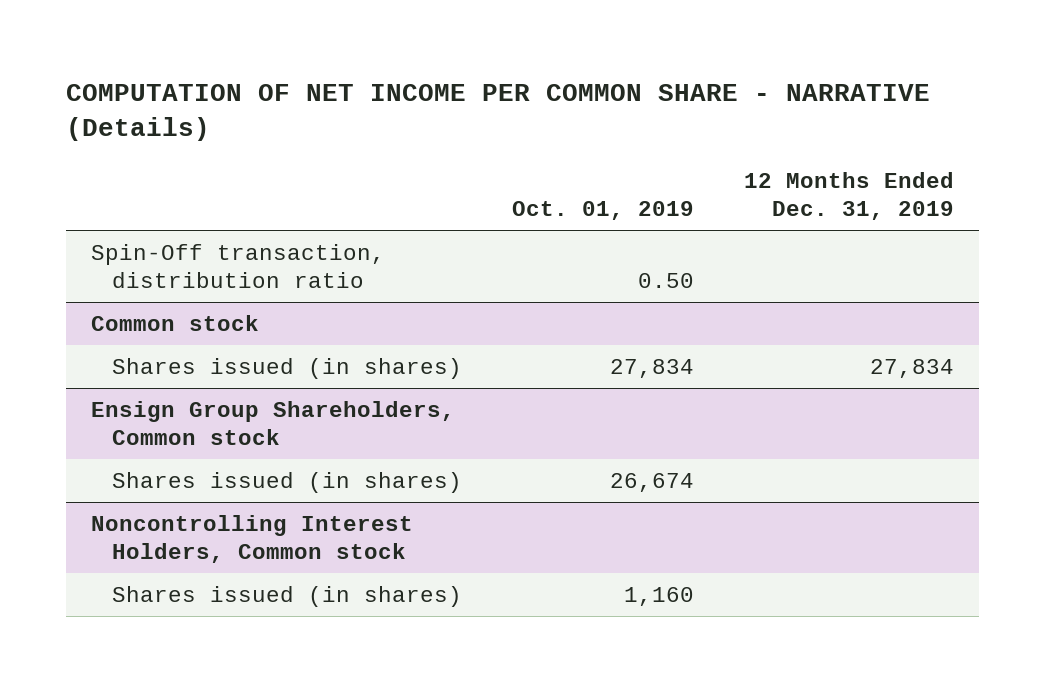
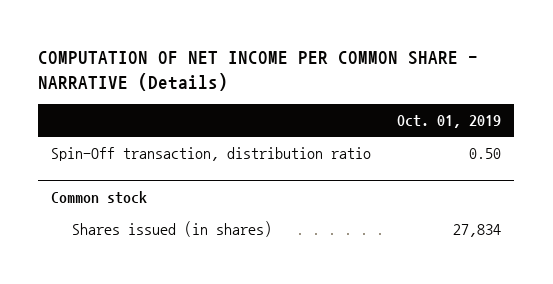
[743,171,954,220] 12 Months Ended Dec. 31, 2019 -> none
[91,401,456,446] Ensign Group Shareholders, Common stock -> none
[111,472,462,494] Shares issued (in shares) -> none
[91,515,414,564] Noncontrolling Interest Holders, Common stock -> none
[111,586,462,608] Shares issued (in shares) -> none

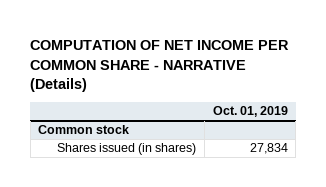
[51,147,372,162] Spin-Off transaction, distribution ratio -> none

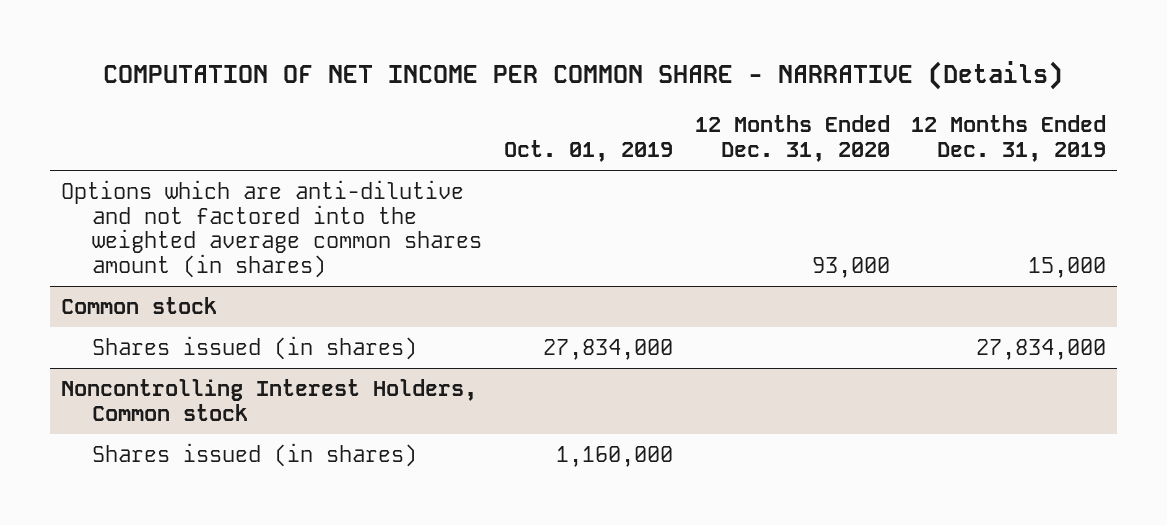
none -> [694,115,890,163] 12 Months Ended Dec. 31, 2020
none -> [911,115,1107,163] 12 Months Ended Dec. 31, 2019
none -> [60,180,483,278] Options which are anti-dilutive and not factored into the weighted average common shares amount (in shares)
[249,143,288,155] 27,834 -> [543,339,674,361] 27,834,000
none -> [60,379,477,421] Noncontrolling Interest Holders, Common stock
none -> [92,443,418,468] Shares issued (in shares)

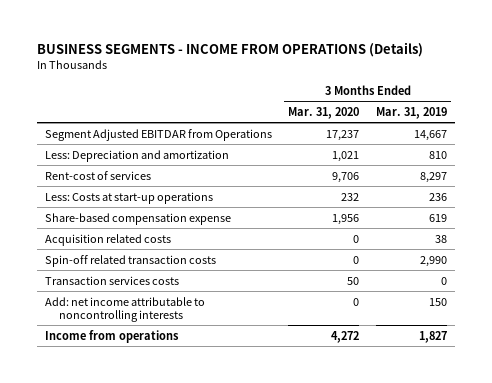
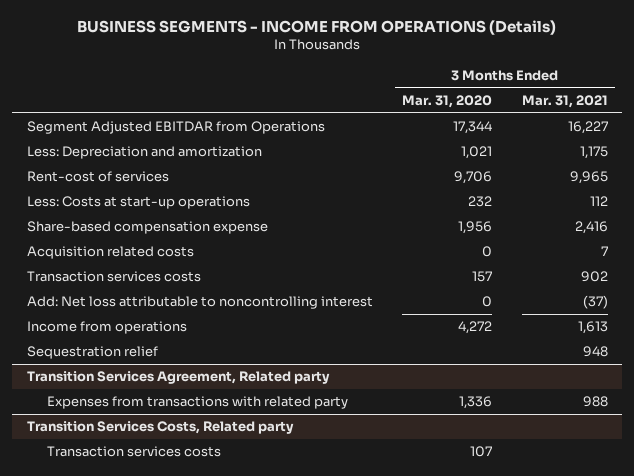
[375,106,447,119] Mar. 31, 2019 -> none
none -> [521,94,608,108] Mar. 31, 2021
[326,129,360,141] 17,237 -> [453,121,493,135] 17,344
[45,254,217,267] Spin-off related transaction costs -> none
[347,276,360,285] 50 -> [472,271,493,283] 157
[45,296,206,322] Add: net income attributable to noncontrolling interests -> [26,296,373,310] Add: Net loss attributable to noncontrolling interest
none -> [26,346,158,360] Sequestration relief
none -> [26,371,330,385] Transition Services Agreement, Related party
none -> [47,396,349,410] Expenses from transactions with related party
none -> [26,421,294,435] Transition Services Costs, Related party
none -> [47,446,222,458] Transaction services costs

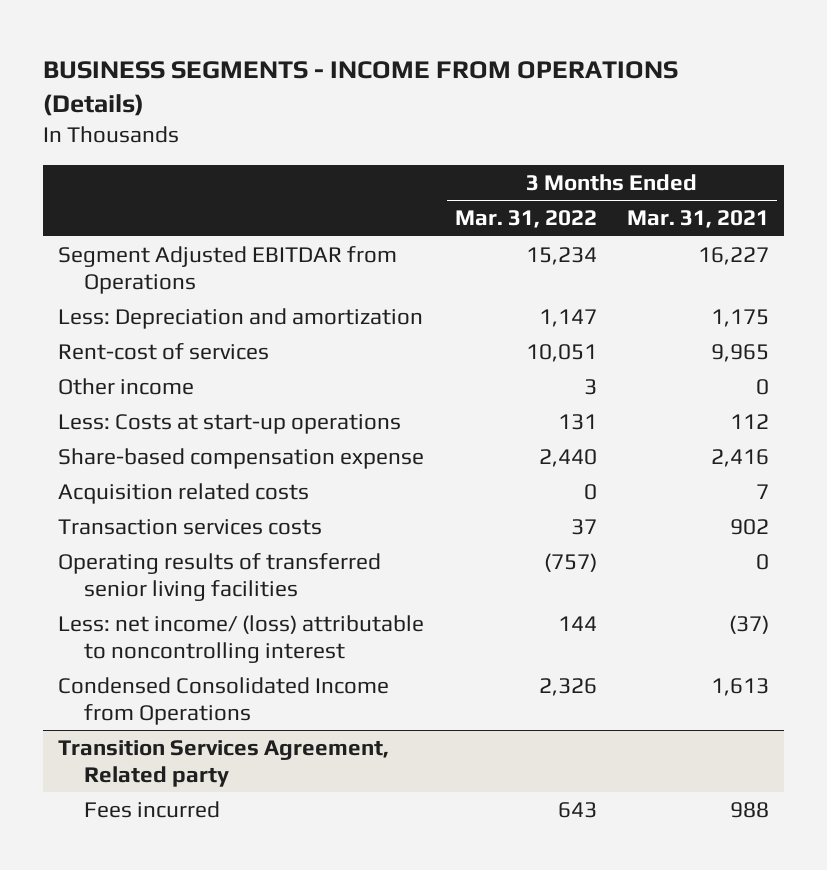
[402,94,493,108] Mar. 31, 2020 -> none
none -> [454,210,597,229] Mar. 31, 2022
none -> [58,377,195,395] Other income
[26,346,158,360] Sequestration relief -> none
none -> [58,552,382,601] Operating results of transferred senior living facilities
[26,296,373,310] Add: Net loss attributable to noncontrolling interest -> [58,614,425,663] Less: net income/ (loss) attributable to noncontrolling interest
[26,321,187,335] Income from operations -> [58,676,390,725] Condensed Consolidated Income from Operations
[26,421,294,435] Transition Services Costs, Related party -> none
[47,446,222,458] Transaction services costs -> none
[47,396,349,410] Expenses from transactions with related party -> [84,800,221,818] Fees incurred

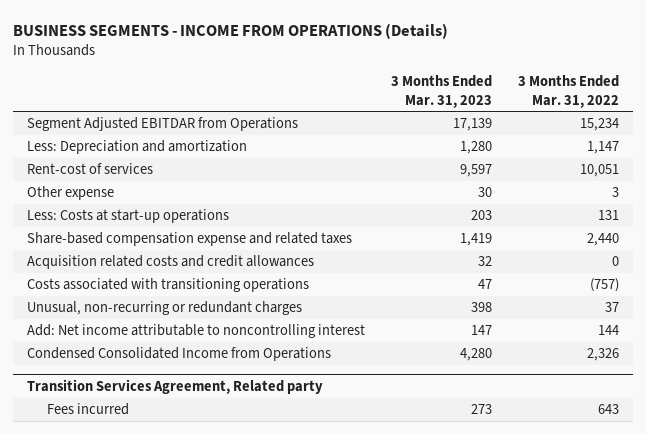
[627,210,770,229] Mar. 31, 2021 -> none
none -> [390,74,492,108] 3 Months Ended Mar. 31, 2023
[58,377,195,395] Other income -> [26,186,114,201] Other expense
[58,518,323,535] Transaction services costs -> none
[58,447,425,469] Share-based compensation expense -> [26,232,352,247] Share-based compensation expense and related taxes
[58,482,310,504] Acquisition related costs -> [26,255,314,270] Acquisition related costs and credit allowances
[58,552,382,601] Operating results of transferred senior living facilities -> [26,278,309,293] Costs associated with transitioning operations
none -> [26,301,302,316] Unusual, non-recurring or redundant charges
[58,614,425,663] Less: net income/ (loss) attributable to noncontrolling interest -> [26,324,365,339] Add: Net income attributable to noncontrolling interest

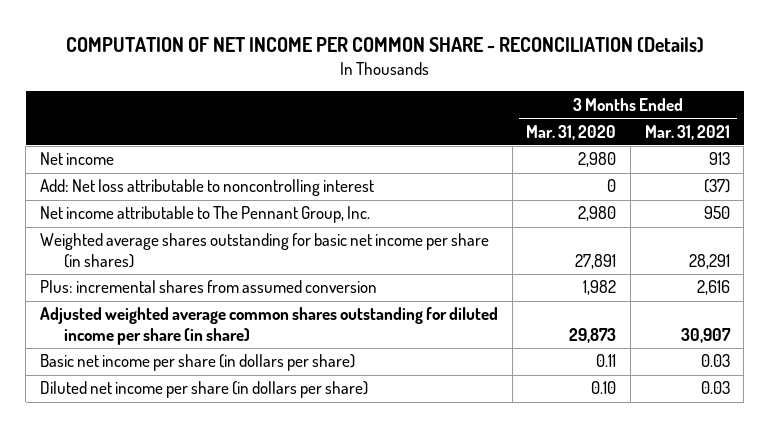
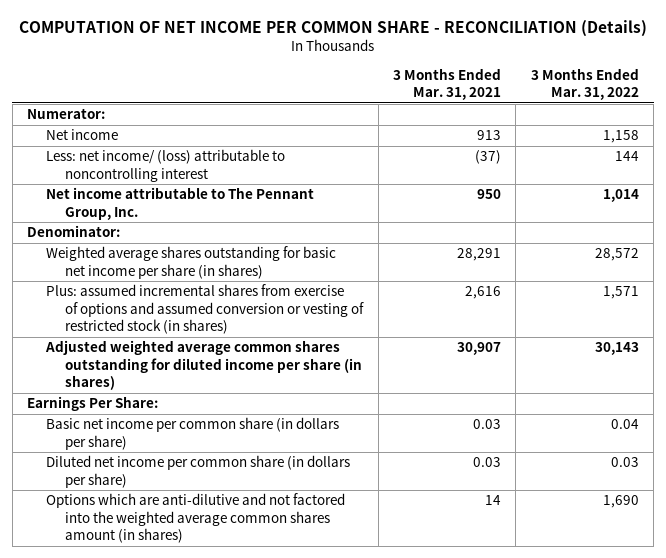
[526,124,617,140] Mar. 31, 2020 -> none
none -> [530,68,639,101] 3 Months Ended Mar. 31, 2022
none -> [27,108,106,120] Numerator:
[39,179,374,197] Add: Net loss attributable to noncontrolling interest -> [46,149,286,182] Less: net income/ (loss) attributable to noncontrolling interest
none -> [27,225,121,238] Denominator:
[39,280,377,294] Plus: incremental shares from assumed conversion -> [46,284,365,334] Plus: assumed incremental shares from exercise of options and assumed conversion or vesting of restricted stock (in shares)
[39,307,498,346] Adjusted weighted average common shares outstanding for diluted income per share (in share) -> [45,340,363,390] Adjusted weighted average common shares outstanding for diluted income per share (in shares)
none -> [27,396,159,412] Earnings Per Share:
[39,354,355,372] Basic net income per share (in dollars per share) -> [46,417,340,450] Basic net income per common share (in dollars per share)
[39,381,368,399] Diluted net income per share (in dollars per share) -> [46,455,351,488] Diluted net income per common share (in dollars per share)
none -> [46,493,346,543] Options which are anti-dilutive and not factored into the weighted average common shares amount (in shares)

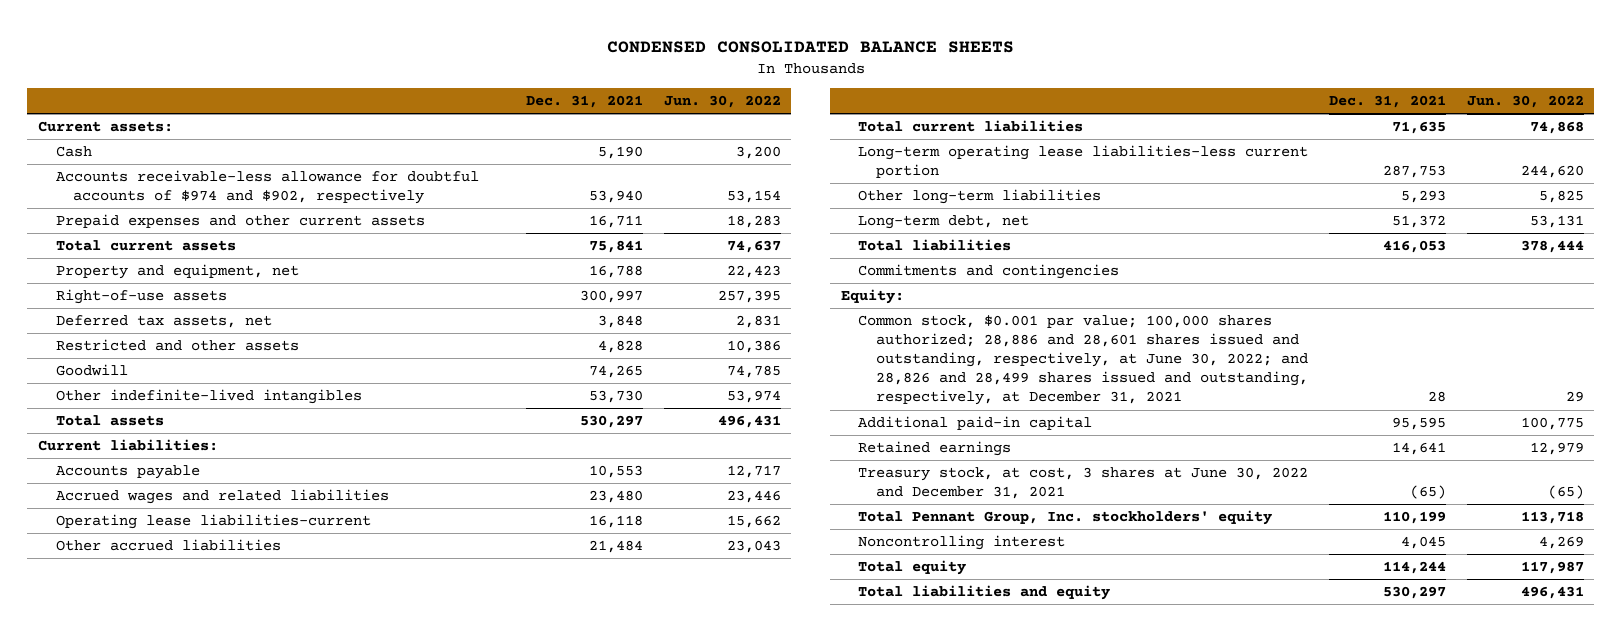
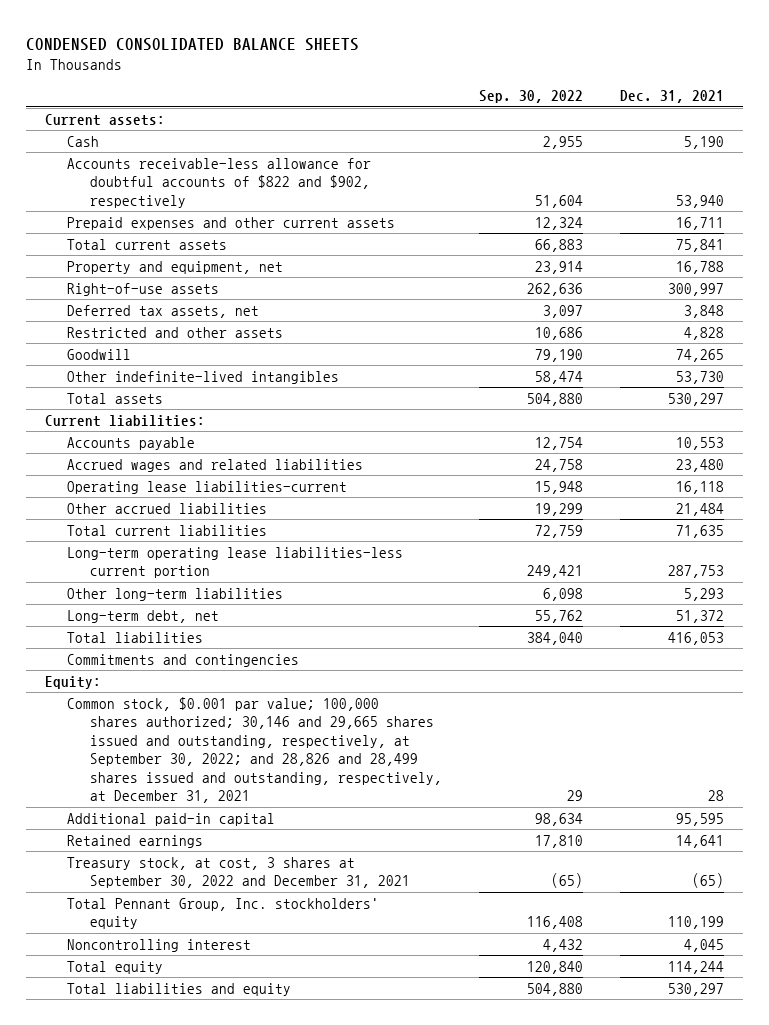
[664,95,782,109] Jun. 30, 2022 -> none
none -> [478,90,583,104] Sep. 30, 2022
[55,170,479,205] Accounts receivable-less allowance for doubtful accounts of $974 and $902, respectively -> [67,157,372,208] Accounts receivable-less allowance for doubtful accounts of $822 and $902, respectively
[858,315,1309,406] Common stock, $0.001 par value; 100,000 shares authorized; 28,886 and 28,601 shares issued and outstanding, respectively, at June 30, 2022; and 28,826 and 28,499 shares issued and outstanding, respectively, at December 31, 2021 -> [67,696,442,804] Common stock, $0.001 par value; 100,000 shares authorized; 30,146 and 29,665 shares issued and outstanding, respectively, at September 30, 2022; and 28,826 and 28,499 shares issued and outstanding, respectively, at December 31, 2021
[858,467,1309,500] Treasury stock, at cost, 3 shares at June 30, 2022 and December 31, 2021 -> [67,856,410,889] Treasury stock, at cost, 3 shares at September 30, 2022 and December 31, 2021

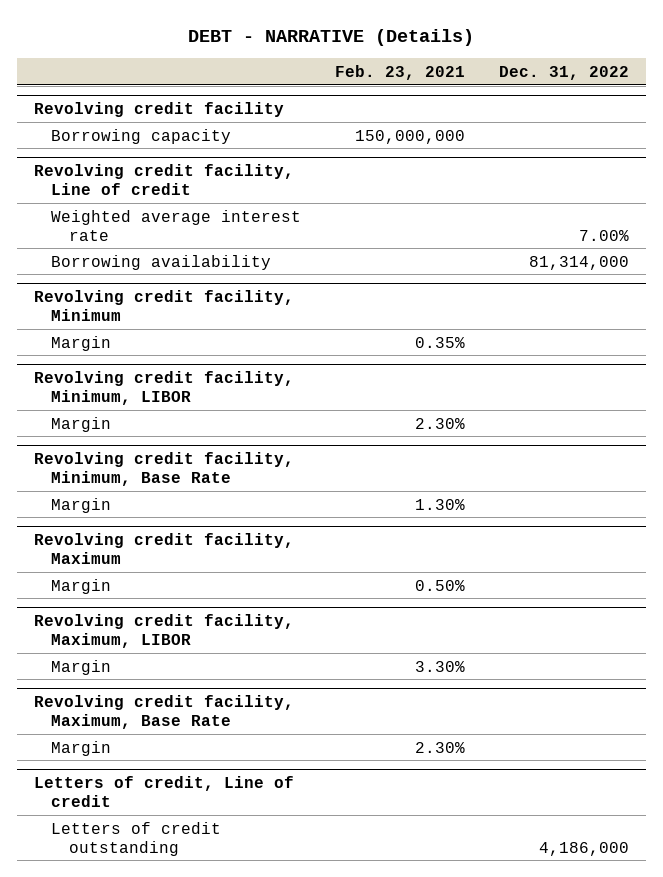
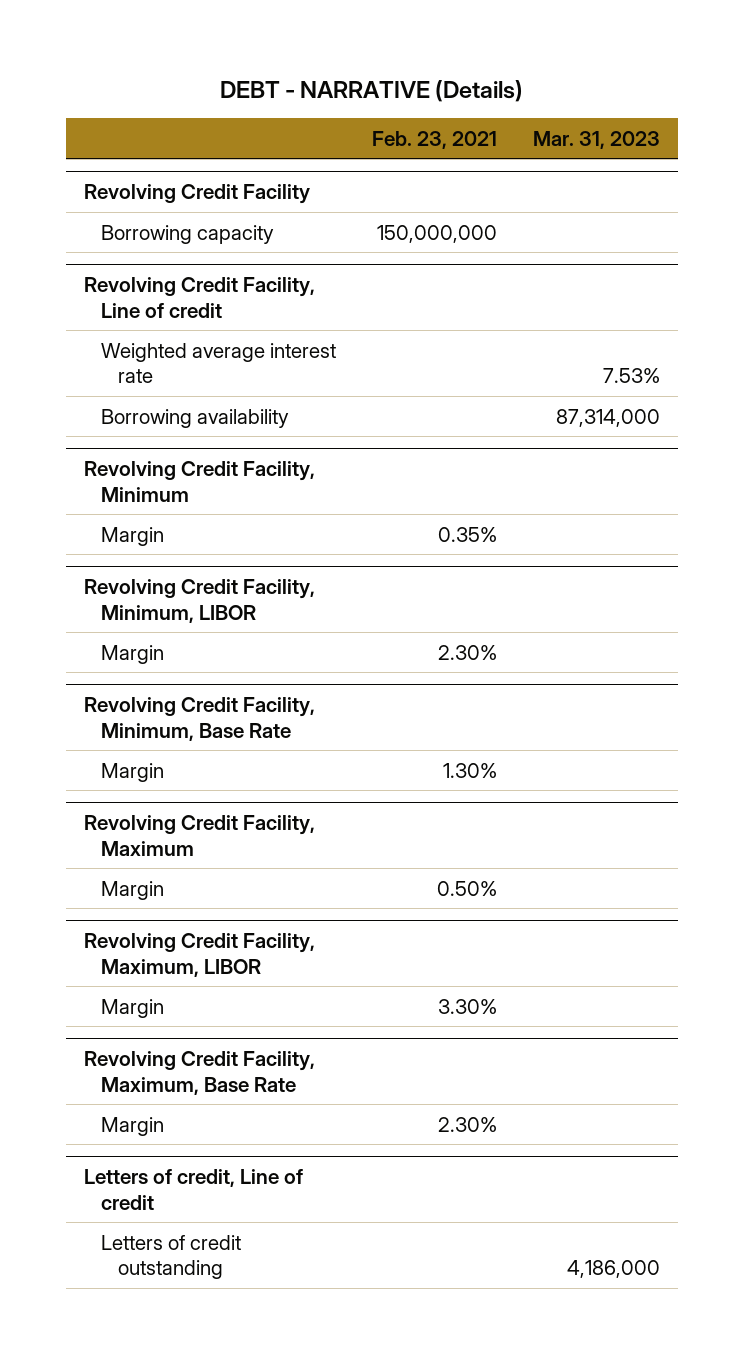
[498,65,629,80] Dec. 31, 2022 -> none
none -> [532,130,660,149] Mar. 31, 2023
[33,102,284,118] Revolving credit facility -> [83,184,310,205] Revolving Credit Facility
[33,164,294,196] Revolving credit facility, Line of credit -> [83,277,315,318] Revolving Credit Facility, Line of credit
[33,290,294,322] Revolving credit facility, Minimum -> [83,461,315,502] Revolving Credit Facility, Minimum
[33,371,294,406] Revolving credit facility, Minimum, LIBOR -> [83,579,315,623] Revolving Credit Facility, Minimum, LIBOR
[33,452,294,487] Revolving credit facility, Minimum, Base Rate -> [83,697,315,741] Revolving Credit Facility, Minimum, Base Rate
[33,533,294,565] Revolving credit facility, Maximum -> [83,815,315,856] Revolving Credit Facility, Maximum
[33,614,294,649] Revolving credit facility, Maximum, LIBOR -> [83,933,315,977] Revolving Credit Facility, Maximum, LIBOR
[33,695,294,730] Revolving credit facility, Maximum, Base Rate -> [83,1051,315,1095] Revolving Credit Facility, Maximum, Base Rate

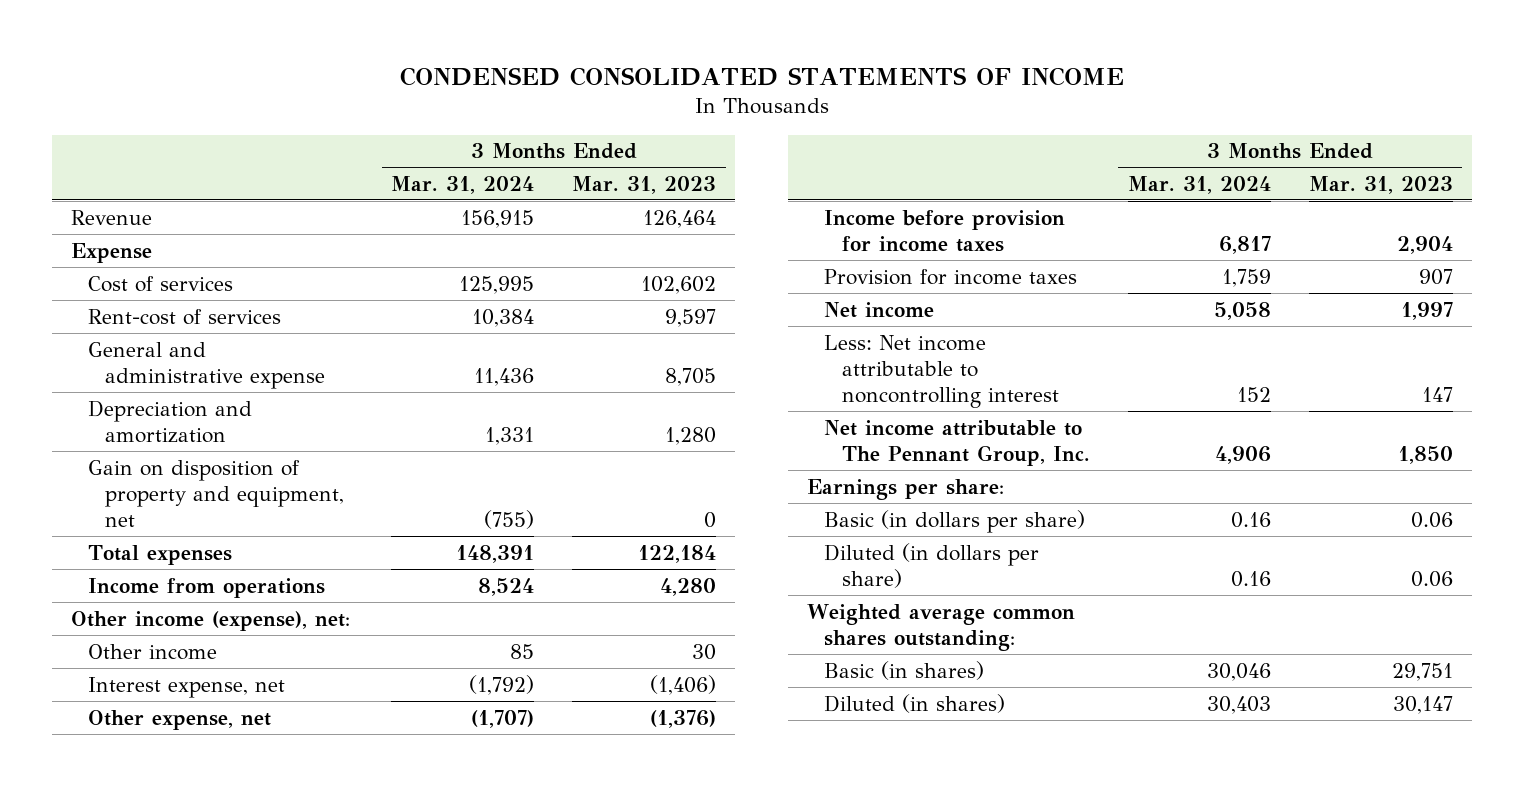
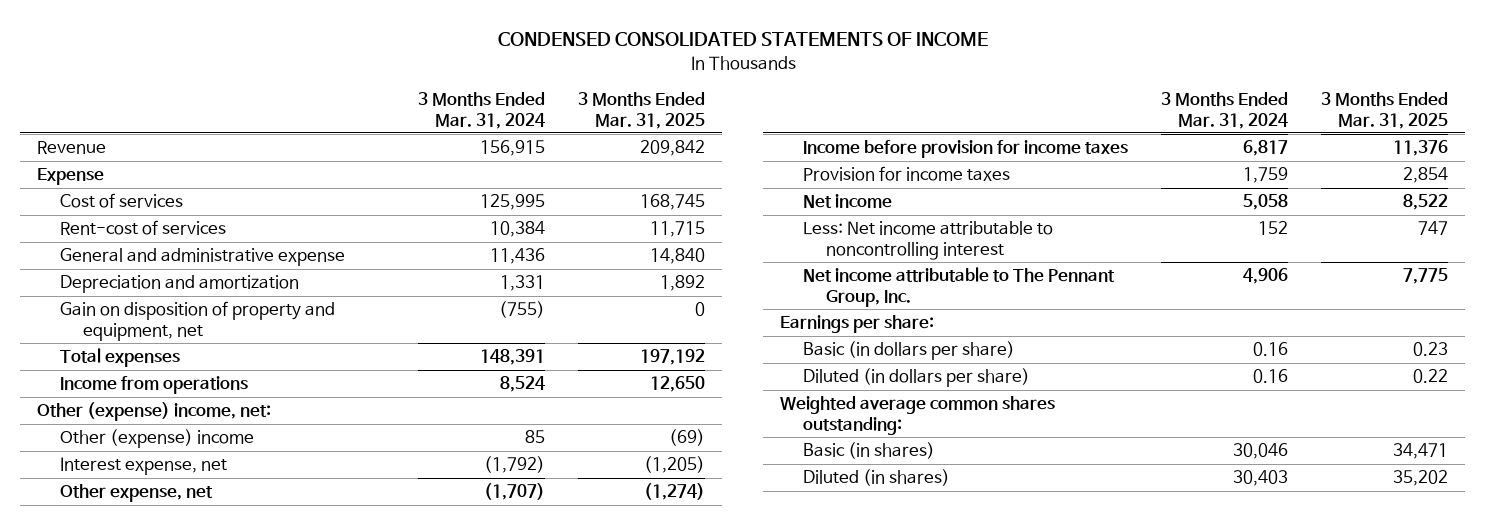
[572,175,717,194] Mar. 31, 2023 -> none
none -> [578,91,706,129] 3 Months Ended Mar. 31, 2025
[70,610,350,631] Other income (expense), net: -> [36,402,271,422] Other (expense) income, net:
[88,643,218,660] Other income -> [60,429,255,449] Other (expense) income

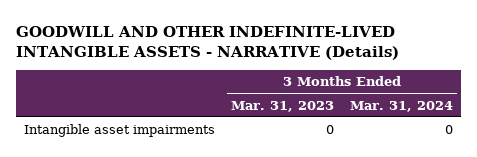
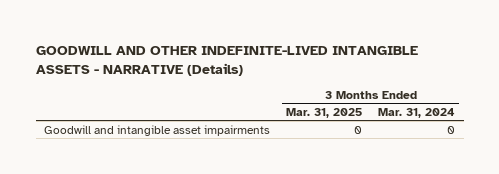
[231,100,335,112] Mar. 31, 2023 -> none
none -> [286,107,363,118] Mar. 31, 2025
[24,124,216,138] Intangible asset impairments -> [43,124,270,136] Goodwill and intangible asset impairments

